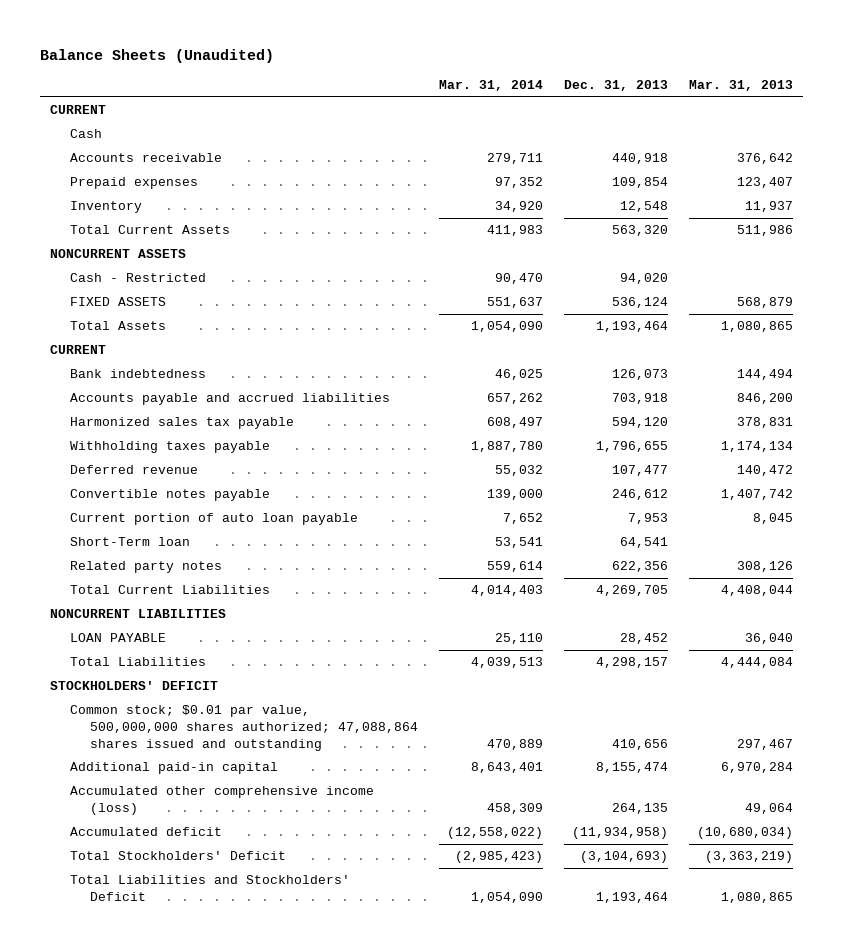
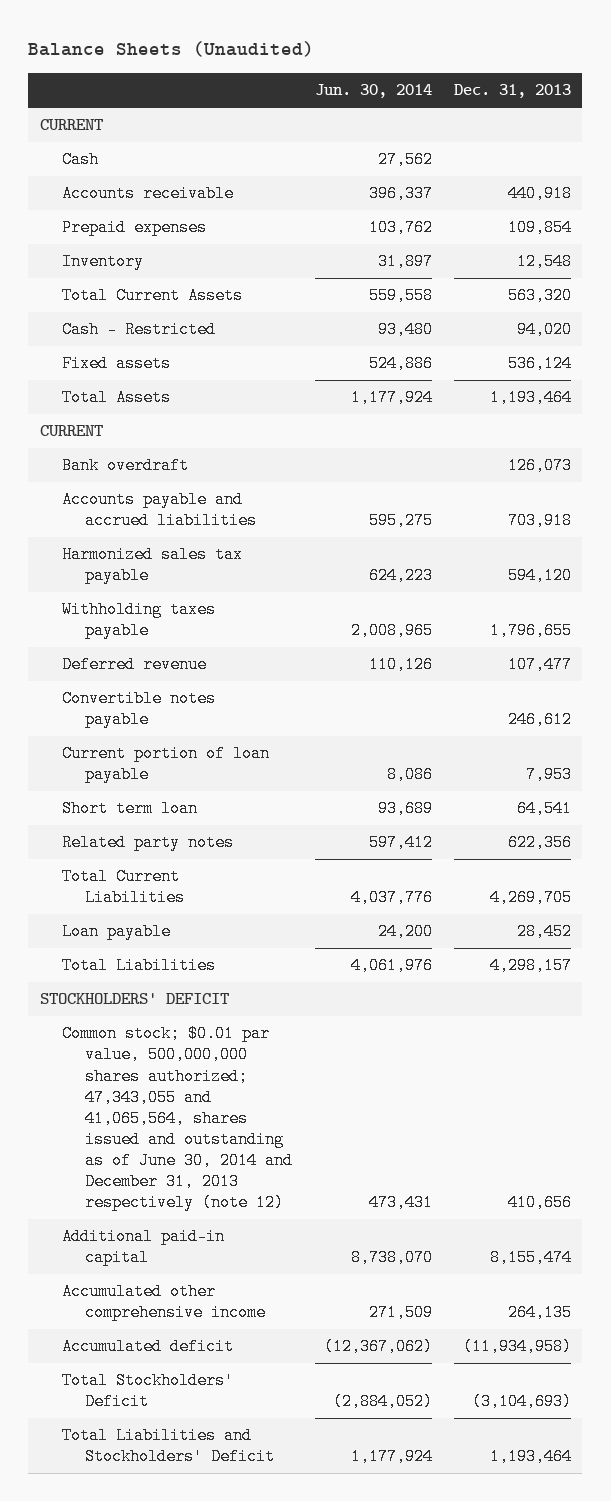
[439,80,544,92] Mar. 31, 2014 -> none
[688,80,793,92] Mar. 31, 2013 -> none
none -> [314,84,432,99] Jun. 30, 2014
[50,249,187,259] NONCURRENT ASSETS -> none
[70,297,167,307] FIXED ASSETS -> [62,355,172,373] Fixed assets
[70,369,207,379] Bank indebtedness -> [62,457,190,475] Bank overdraft
[70,513,359,526] Current portion of auto loan payable -> [62,745,271,784] Current portion of loan payable
[70,537,191,547] Short-Term loan -> [62,800,199,818] Short term loan
[50,609,227,619] NONCURRENT LIABILITIES -> none
[70,633,167,643] LOAN PAYABLE -> [62,923,172,941] Loan payable
[70,705,419,751] Common stock; $0.01 par value, 500,000,000 shares authorized; 47,088,864 shares issued and outstanding -> [62,1025,294,1212] Common stock; $0.01 par value, 500,000,000 shares authorized; 47,343,055 and 41,065,564, shares issued and outstanding as of June 30, 2014 and December 31, 2013 respectively (note 12)
[70,786,375,815] Accumulated other comprehensive income (loss) -> [62,1283,267,1322] Accumulated other comprehensive income

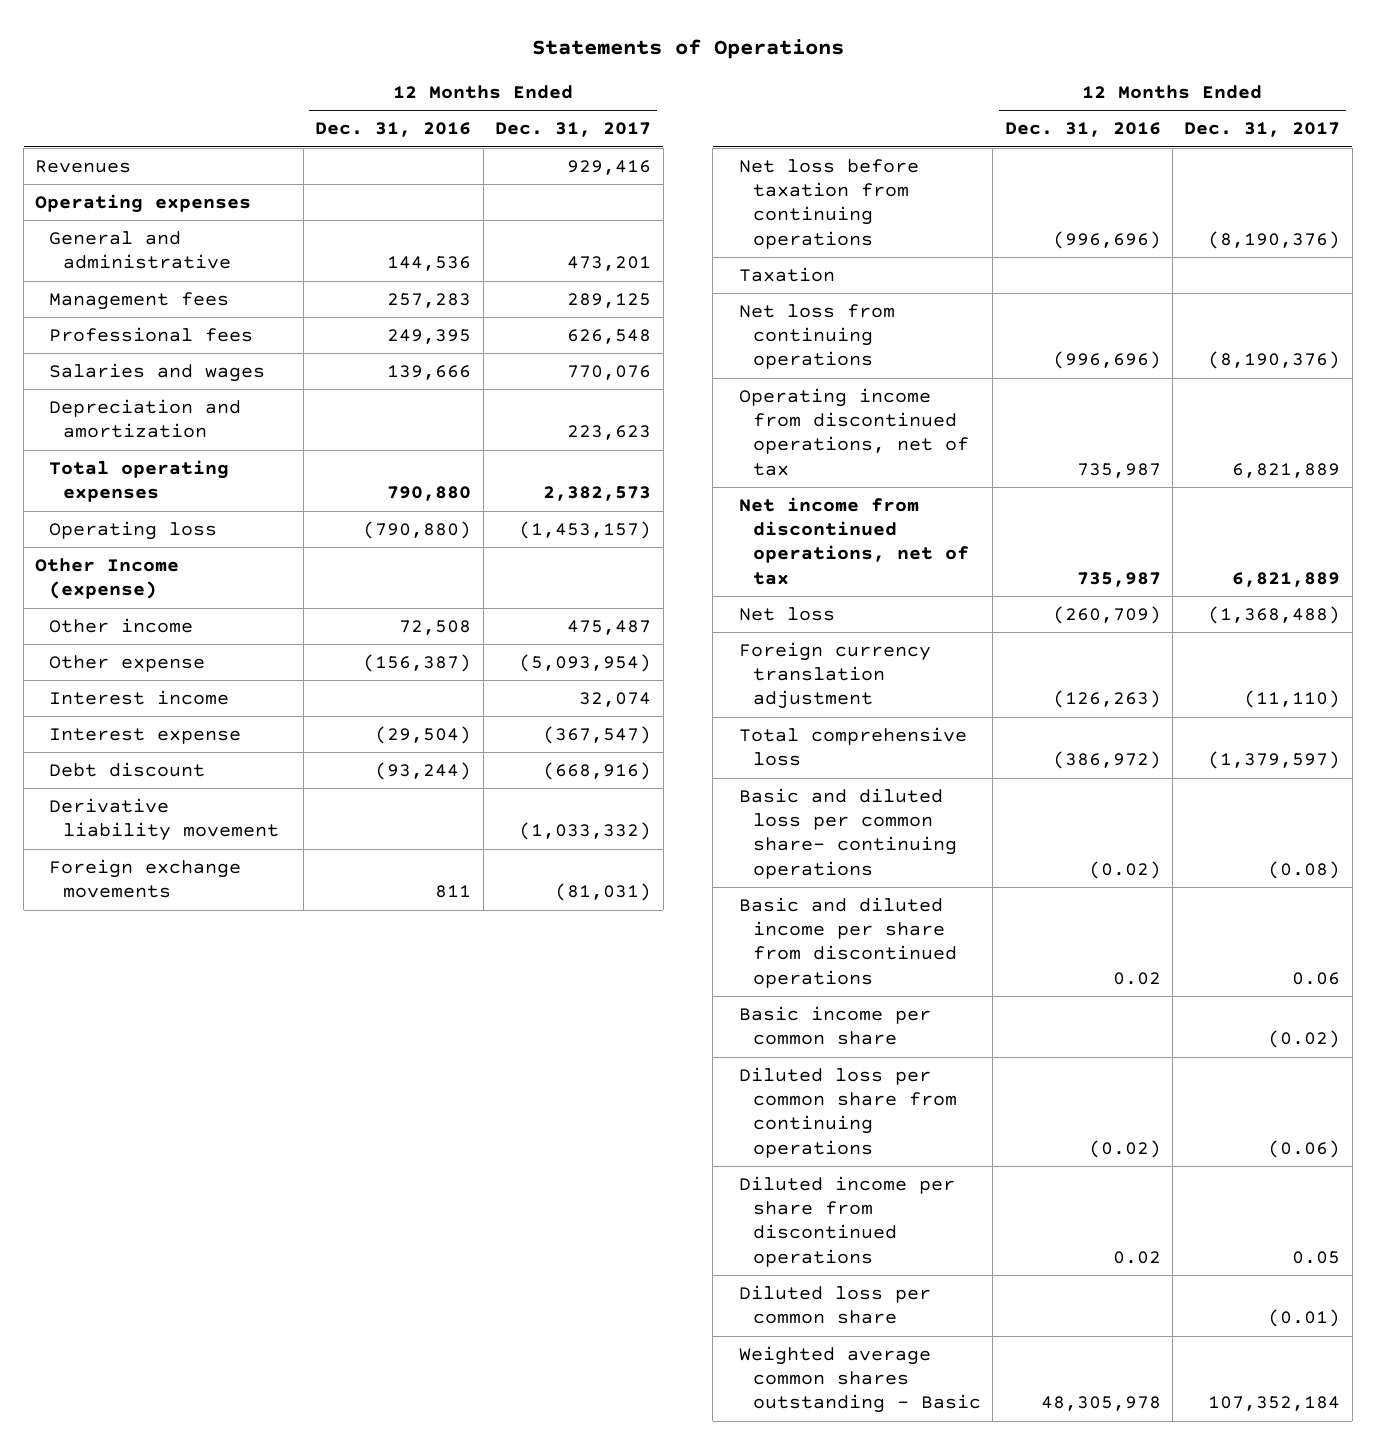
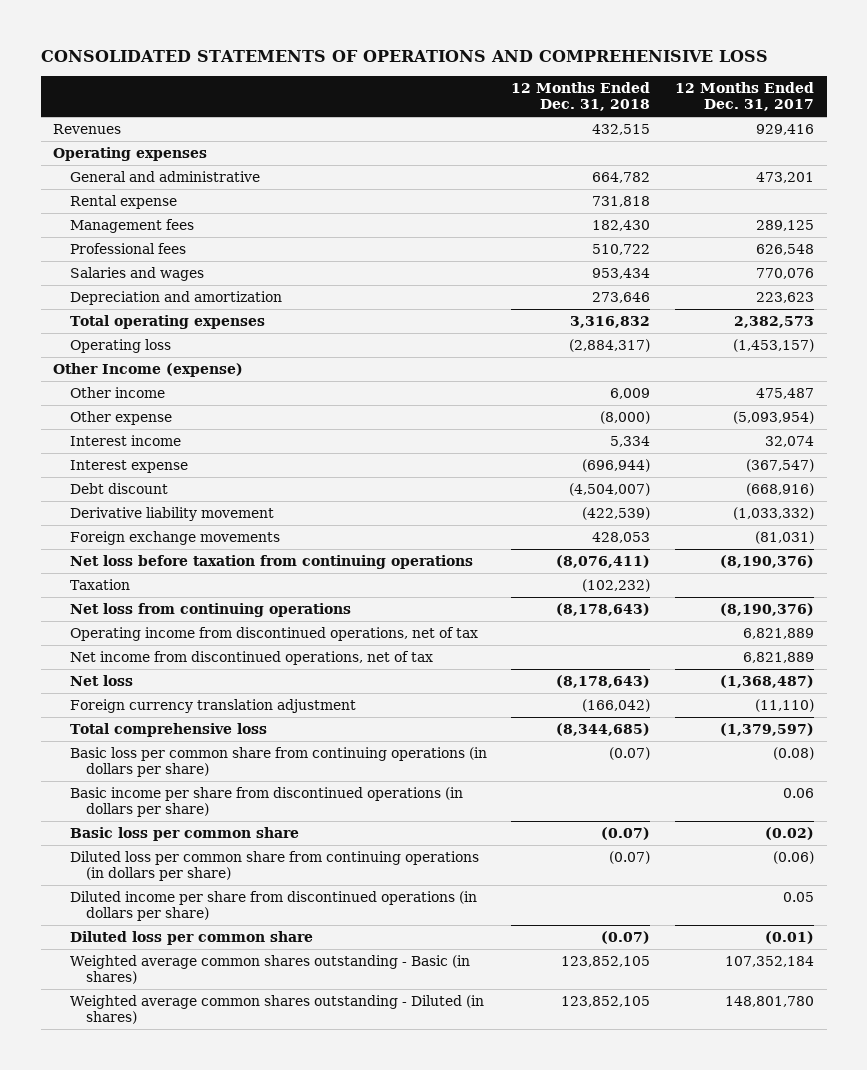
[531,39,844,60] Statements of Operations -> [40,50,768,63] CONSOLIDATED STATEMENTS OF OPERATIONS AND COMPREHENISIVE LOSS
[315,122,472,138] Dec. 31, 2016 -> none
none -> [511,82,651,112] 12 Months Ended Dec. 31, 2018
none -> [69,195,177,210] Rental expense
[1208,605,1341,624] (1,368,488) -> [720,675,815,689] (1,368,487)
[738,787,957,879] Basic and diluted loss per common share- continuing operations -> [69,747,487,778] Basic loss per common share from continuing operations (in dollars per share)
[738,896,957,988] Basic and diluted income per share from discontinued operations -> [69,787,463,818] Basic income per share from discontinued operations (in dollars per share)
[738,1005,931,1046] Basic income per common share -> [69,827,299,842] Basic loss per common share
[738,1066,957,1158] Diluted loss per common share from continuing operations -> [69,851,479,882] Diluted loss per common share from continuing operations (in dollars per share)
[738,1175,955,1267] Diluted income per share from discontinued operations -> [69,891,477,922] Diluted income per share from discontinued operations (in dollars per share)
[738,1345,981,1414] Weighted average common shares outstanding - Basic -> [69,955,470,985] Weighted average common shares outstanding - Basic (in shares)
none -> [69,995,484,1025] Weighted average common shares outstanding - Diluted (in shares)

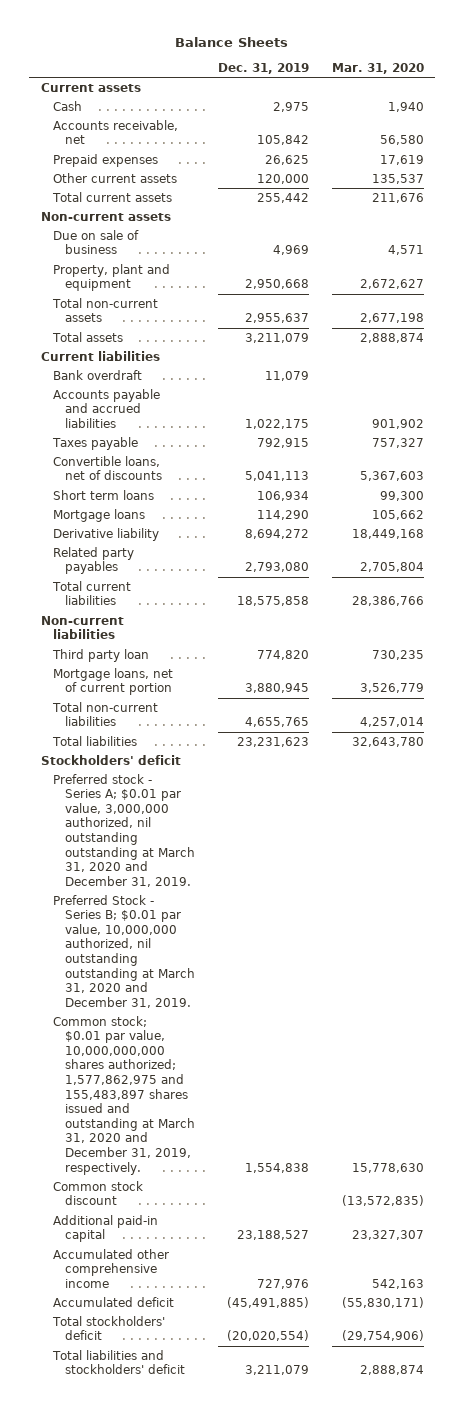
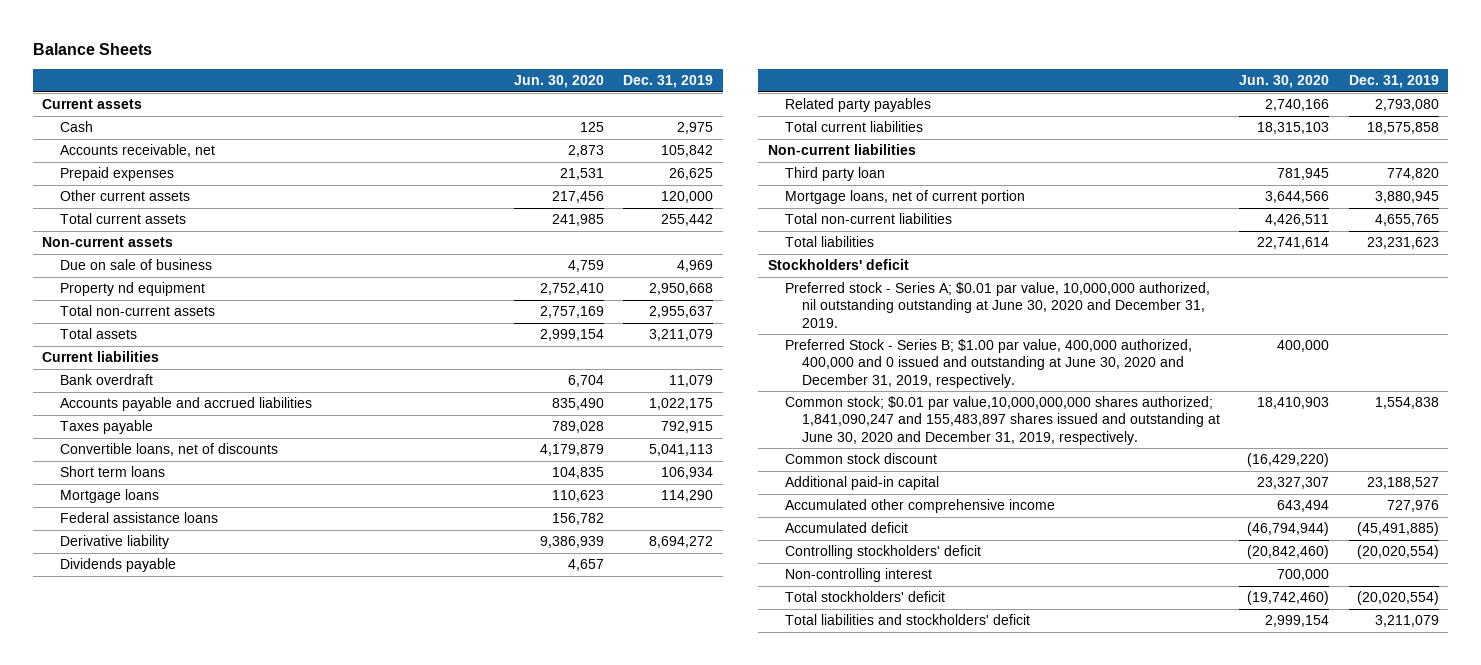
[331,63,424,75] Mar. 31, 2020 -> none
none -> [514,74,605,88] Jun. 30, 2020
[52,263,170,292] Property, plant and equipment -> [59,282,205,297] Property nd equipment
none -> [59,512,218,524] Federal assistance loans
none -> [59,558,176,573] Dividends payable
[52,773,196,887] Preferred stock - Series A; $0.01 par value, 3,000,000 authorized, nil outstanding outstanding at March 31, 2020 and December 31, 2019. -> [784,282,1210,328] Preferred stock - Series A; $0.01 par value, 10,000,000 authorized, nil outstanding outstanding at June 30, 2020 and December 31, 2019.
[52,894,196,1008] Preferred Stock - Series B; $0.01 par value, 10,000,000 authorized, nil outstanding outstanding at March 31, 2020 and December 31, 2019. -> [784,339,1192,388] Preferred Stock - Series B; $1.00 par value, 400,000 authorized, 400,000 and 0 issued and outstanding at June 30, 2020 and December 31, 2019, respectively.
[52,1015,196,1175] Common stock; $0.01 par value, 10,000,000,000 shares authorized; 1,577,862,975 and 155,483,897 shares issued and outstanding at March 31, 2020 and December 31, 2019, respectively. -> [784,396,1220,445] Common stock; $0.01 par value,10,000,000,000 shares authorized; 1,841,090,247 and 155,483,897 shares issued and outstanding at June 30, 2020 and December 31, 2019, respectively.
none -> [784,545,981,560] Controlling stockholders' deficit
none -> [784,568,932,583] Non-controlling interest

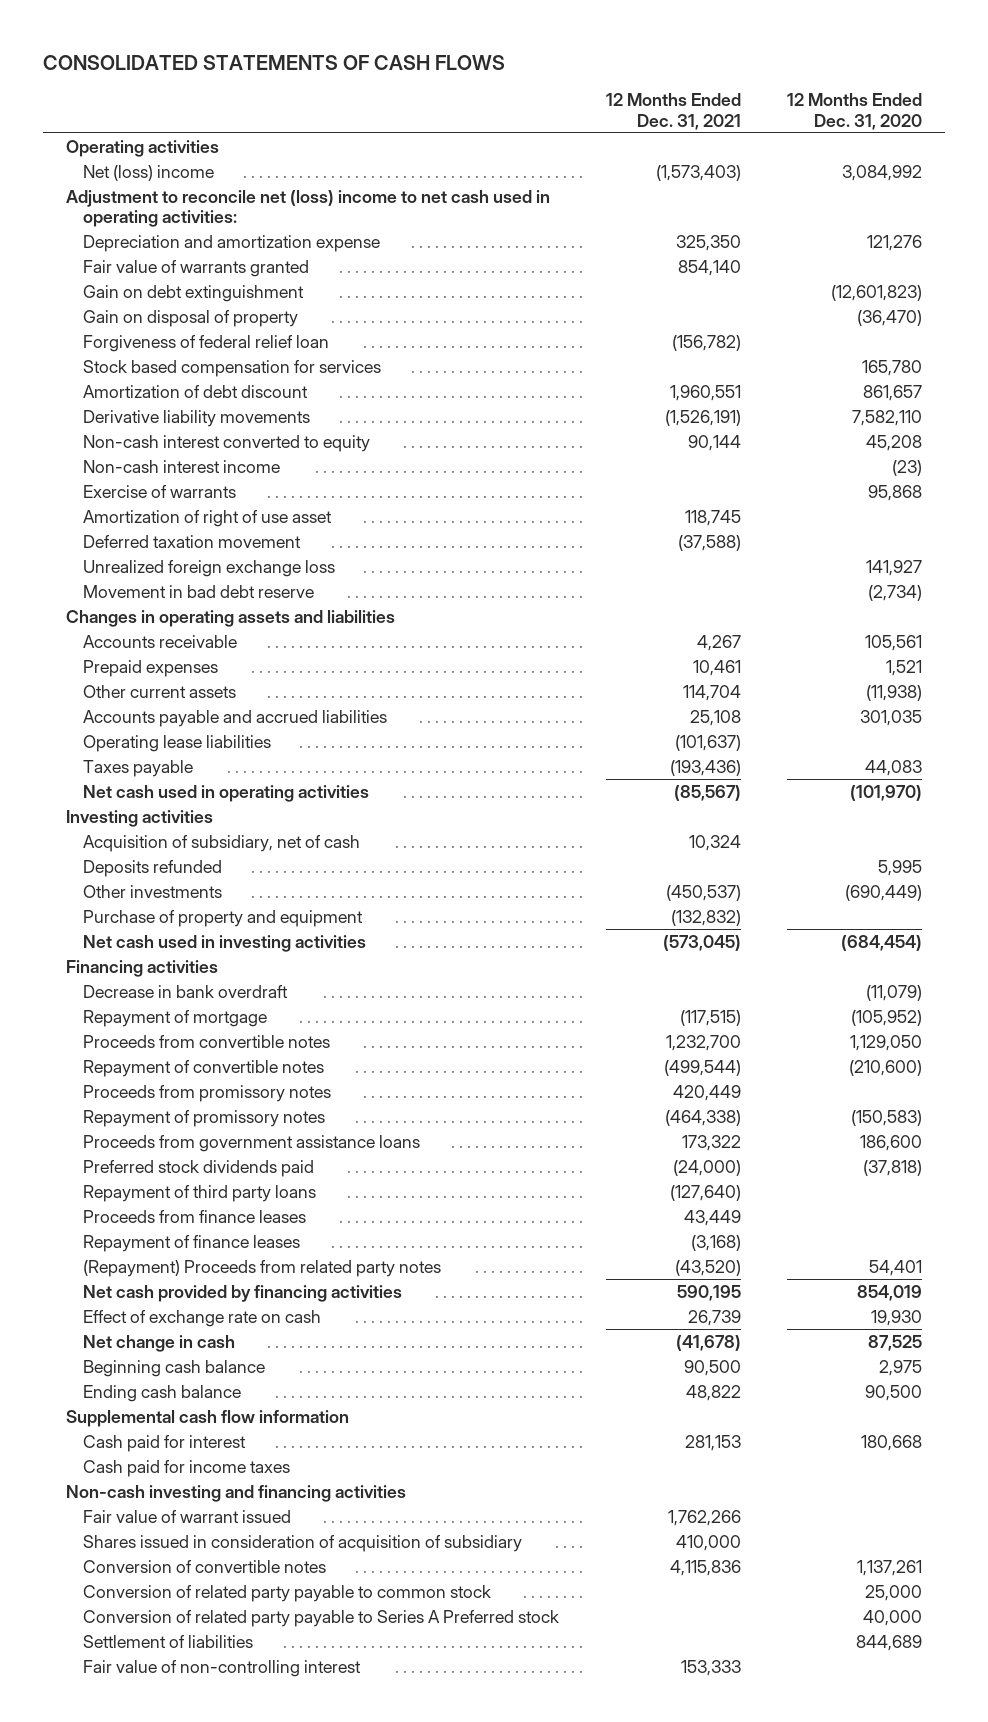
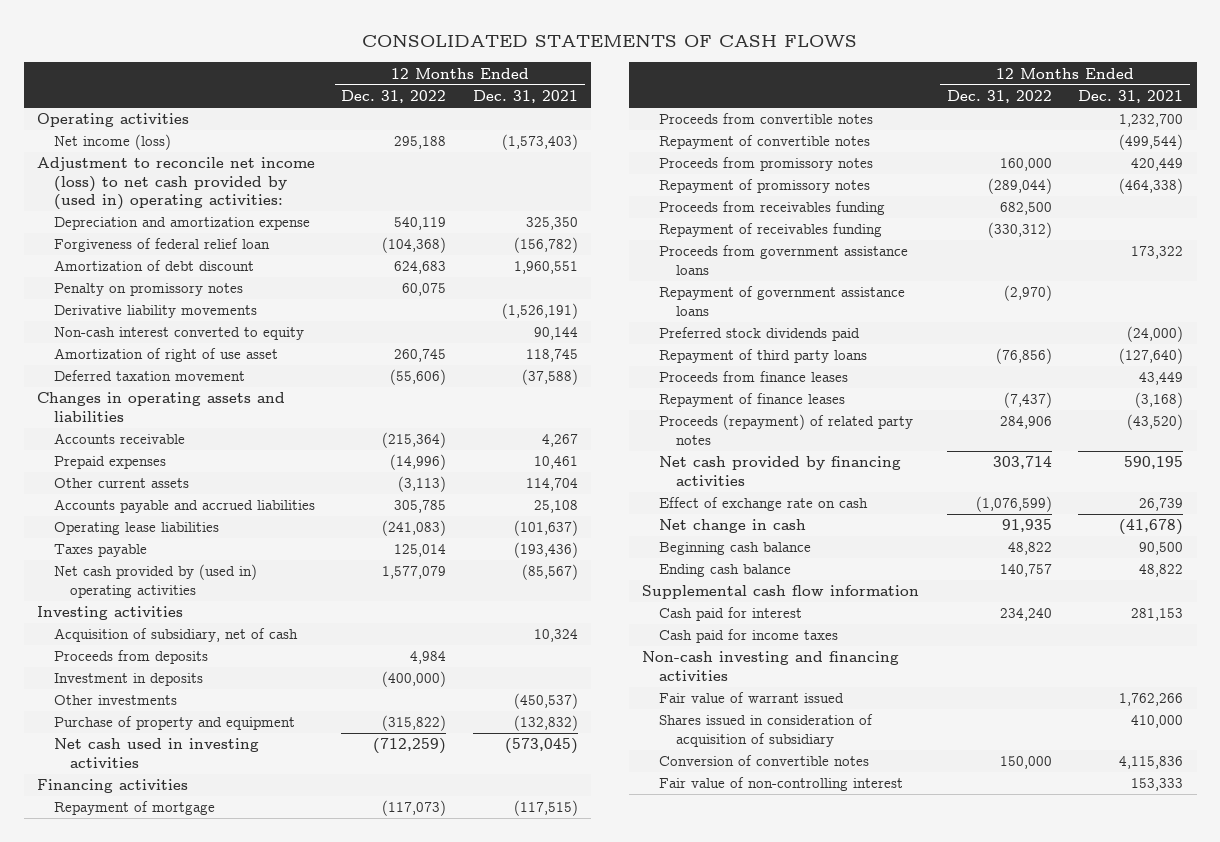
[787,93,923,130] 12 Months Ended Dec. 31, 2020 -> none
none -> [341,90,447,104] Dec. 31, 2022
[83,164,215,181] Net (loss) income -> [53,134,171,151] Net income (loss)
[66,189,551,228] Adjustment to reconcile net (loss) income to net cash used in operating activities: -> [36,157,315,211] Adjustment to reconcile net income (loss) to net cash provided by (used in) operating activities:
[83,259,310,277] Fair value of warrants granted -> none
[83,284,305,302] Gain on debt extinguishment -> none
[83,309,299,327] Gain on disposal of property -> none
[83,359,382,377] Stock based compensation for services -> none
none -> [53,283,243,297] Penalty on promissory notes
[83,459,281,473] Non-cash interest income -> none
[83,484,237,498] Exercise of warrants -> none
[83,559,336,577] Unrealized foreign exchange loss -> none
[83,584,315,598] Movement in bad debt reserve -> none
[83,784,370,802] Net cash used in operating activities -> [53,564,257,598] Net cash provided by (used in) operating activities
[83,859,223,877] Deposits refunded -> none
none -> [53,650,208,665] Proceeds from deposits
none -> [53,673,203,687] Investment in deposits
[83,984,289,998] Decrease in bank overdraft -> none
none -> [659,201,886,216] Proceeds from receivables funding
none -> [659,223,883,238] Repayment of receivables funding
none -> [659,286,906,316] Repayment of government assistance loans
[83,1259,442,1277] (Repayment) Proceeds from related party notes -> [659,414,914,445] Proceeds (repayment) of related party notes
[83,1584,492,1602] Conversion of related party payable to common stock -> none
[83,1609,560,1627] Conversion of related party payable to Series A Preferred stock -> none
[83,1634,254,1648] Settlement of liabilities -> none

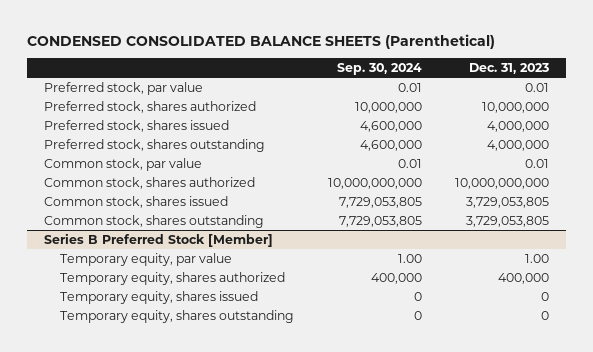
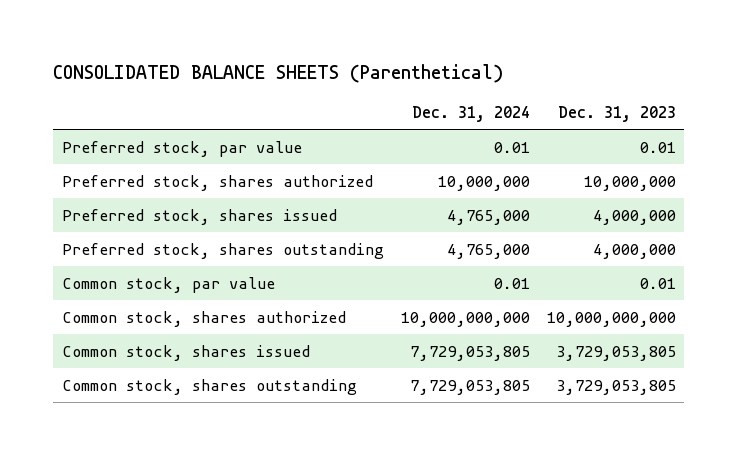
[26,34,495,50] CONDENSED CONSOLIDATED BALANCE SHEETS (Parenthetical) -> [53,64,504,84] CONSOLIDATED BALANCE SHEETS (Parenthetical)
[336,63,422,76] Sep. 30, 2024 -> none
none -> [411,106,530,123] Dec. 31, 2024
[43,232,273,247] Series B Preferred Stock [Member] -> none
[60,252,233,266] Temporary equity, par value -> none
[60,271,286,285] Temporary equity, shares authorized -> none
[60,290,259,304] Temporary equity, shares issued -> none
[60,309,295,323] Temporary equity, shares outstanding -> none

